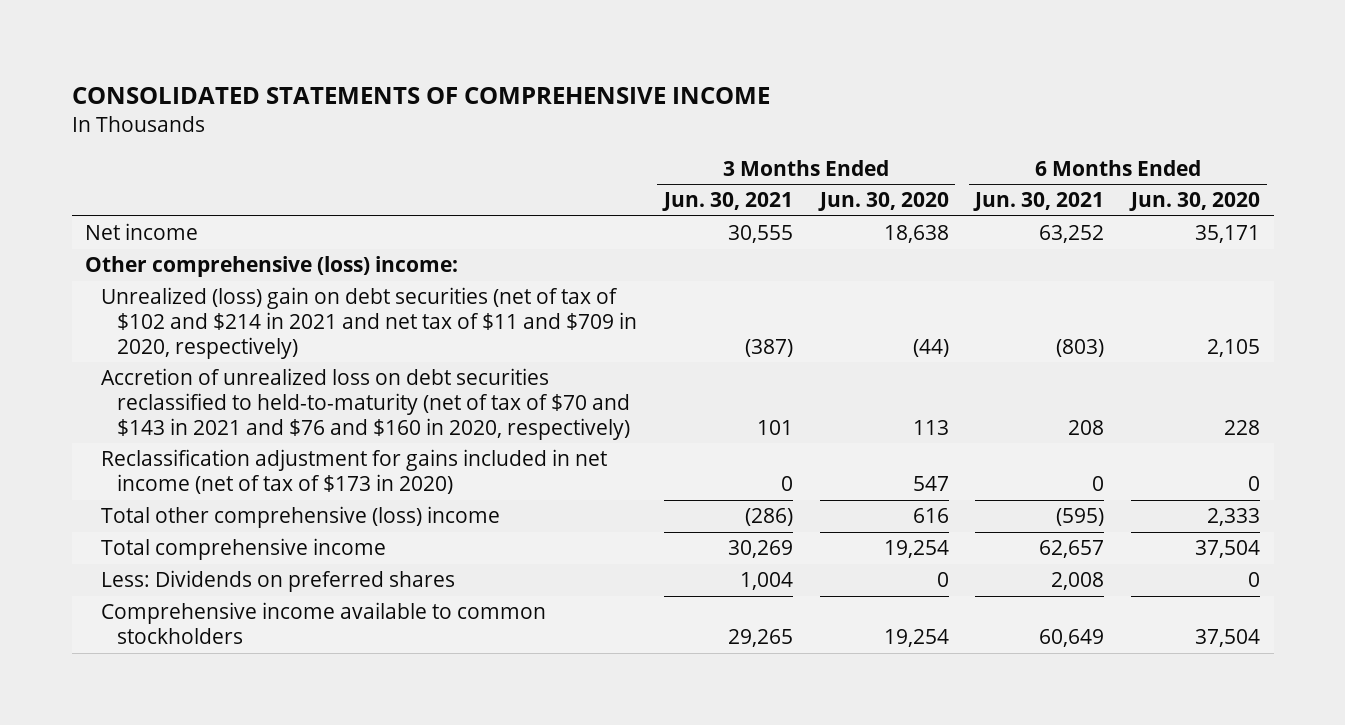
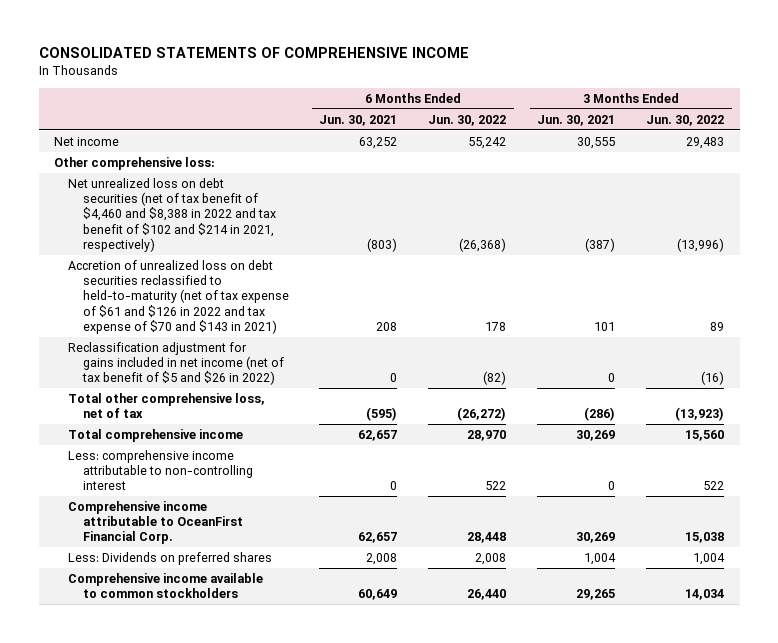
[817,192,949,212] Jun. 30, 2020 -> none
[1129,192,1261,212] Jun. 30, 2020 -> none
none -> [428,114,507,126] Jun. 30, 2022
none -> [646,114,725,126] Jun. 30, 2022
[85,256,459,278] Other comprehensive (loss) income: -> [54,156,216,170] Other comprehensive loss:
[101,287,638,359] Unrealized (loss) gain on debt securities (net of tax of $102 and $214 in 2021 and net tax of $11 and $709 in 2020, respectively) -> [68,177,276,252] Net unrealized loss on debt securities (net of tax benefit of $4,460 and $8,388 in 2022 and tax benefit of $102 and $214 in 2021, respectively)
[101,368,631,440] Accretion of unrealized loss on debt securities reclassified to held-to-maturity (net of tax of $70 and $143 in 2021 and $76 and $160 in 2020, respectively) -> [68,259,289,334] Accretion of unrealized loss on debt securities reclassified to held-to-maturity (net of tax expense of $61 and $126 in 2022 and tax expense of $70 and $143 in 2021)
[101,449,608,494] Reclassification adjustment for gains included in net income (net of tax of $173 in 2020) -> [68,341,284,386] Reclassification adjustment for gains included in net income (net of tax benefit of $5 and $26 in 2022)
[101,506,501,529] Total other comprehensive (loss) income -> [68,392,266,419] Total other comprehensive loss, net of tax
none -> [68,449,253,491] Less: comprehensive income attributable to non-controlling interest
none -> [68,500,243,545] Comprehensive income attributable to OceanFirst Financial Corp.

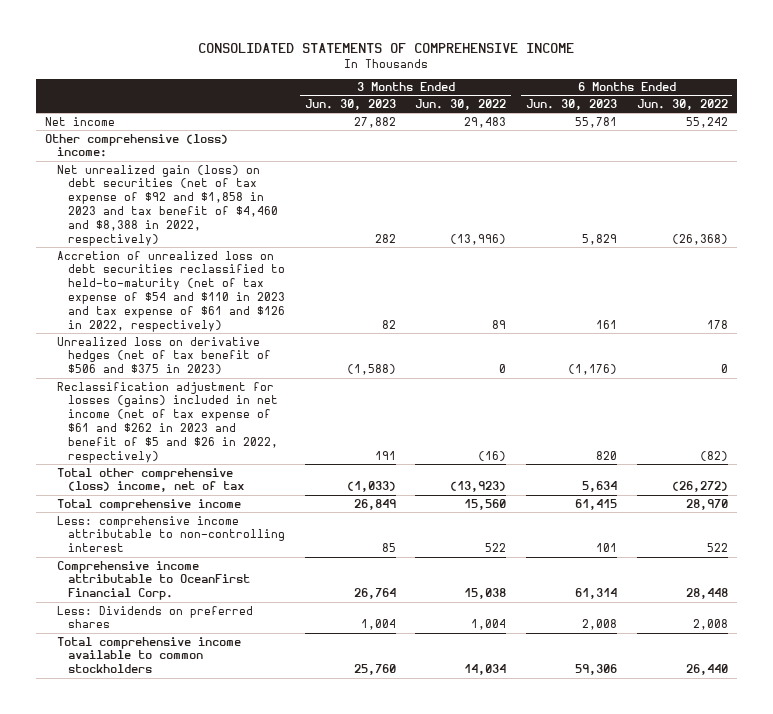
[319,114,398,126] Jun. 30, 2021 -> none
[537,114,616,126] Jun. 30, 2021 -> none
none -> [304,99,396,111] Jun. 30, 2023
none -> [525,99,617,111] Jun. 30, 2023
[54,156,216,170] Other comprehensive loss: -> [45,133,229,158] Other comprehensive (loss) income:
[68,177,276,252] Net unrealized loss on debt securities (net of tax benefit of $4,460 and $8,388 in 2022 and tax benefit of $102 and $214 in 2021, respectively) -> [56,164,279,246] Net unrealized gain (loss) on debt securities (net of tax expense of $92 and $1,858 in 2023 and tax benefit of $4,460 and $8,388 in 2022, respectively)
[68,259,289,334] Accretion of unrealized loss on debt securities reclassified to held-to-maturity (net of tax expense of $61 and $126 in 2022 and tax expense of $70 and $143 in 2021) -> [56,250,286,332] Accretion of unrealized loss on debt securities reclassified to held-to-maturity (net of tax expense of $54 and $110 in 2023 and tax expense of $61 and $126 in 2022, respectively)
none -> [56,336,272,375] Unrealized loss on derivative hedges (net of tax benefit of $506 and $375 in 2023)
[68,341,284,386] Reclassification adjustment for gains included in net income (net of tax benefit of $5 and $26 in 2022) -> [56,381,279,463] Reclassification adjustment for losses (gains) included in net income (net of tax expense of $61 and $262 in 2023 and benefit of $5 and $26 in 2022, respectively)
[68,392,266,419] Total other comprehensive loss, net of tax -> [56,467,245,493] Total other comprehensive (loss) income, net of tax
[68,572,264,599] Comprehensive income available to common stockholders -> [56,636,241,674] Total comprehensive income available to common stockholders

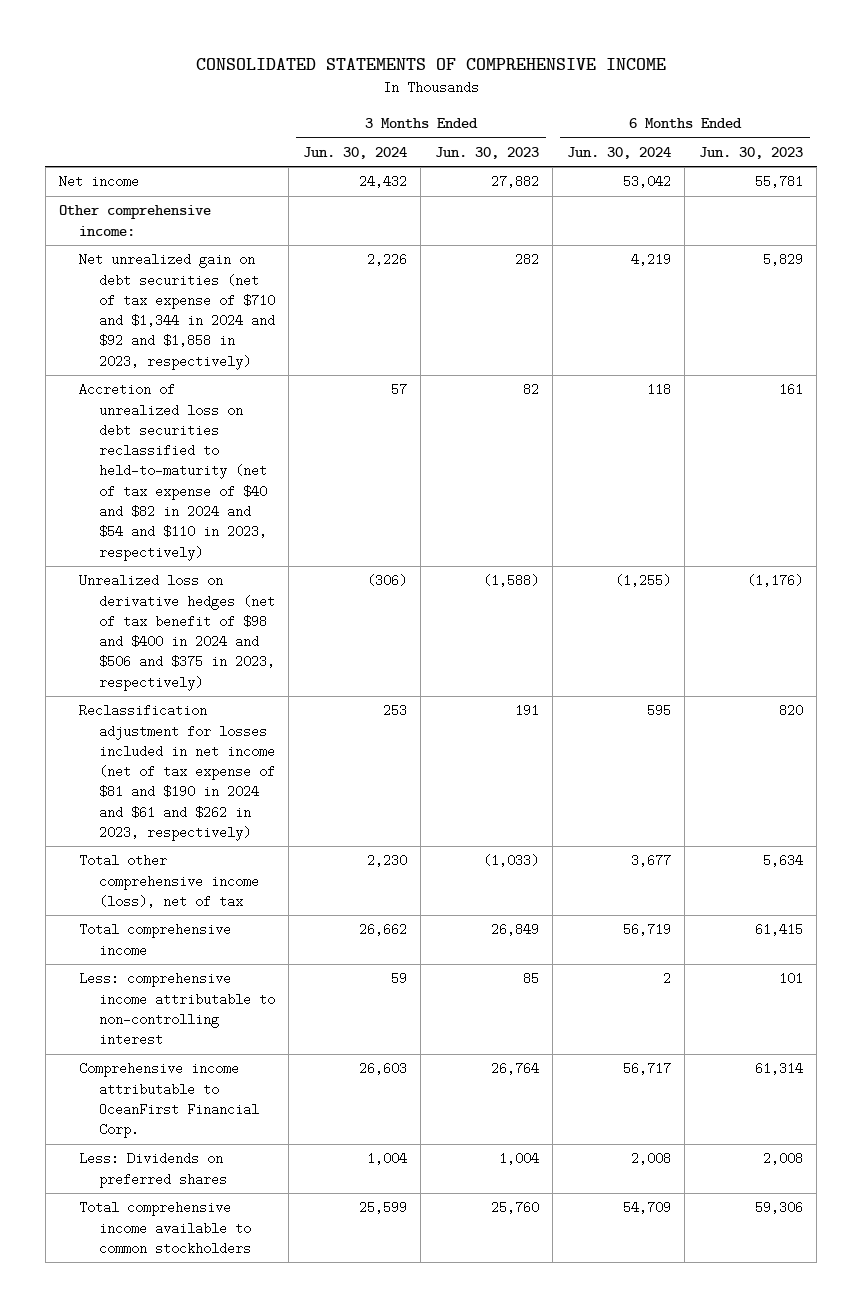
[415,99,507,111] Jun. 30, 2022 -> none
[636,99,728,111] Jun. 30, 2022 -> none
none -> [302,146,407,159] Jun. 30, 2024
none -> [566,146,671,159] Jun. 30, 2024
[45,133,229,158] Other comprehensive (loss) income: -> [59,205,212,236] Other comprehensive income:
[56,164,279,246] Net unrealized gain (loss) on debt securities (net of tax expense of $92 and $1,858 in 2023 and tax benefit of $4,460 and $8,388 in 2022, respectively) -> [78,253,275,370] Net unrealized gain on debt securities (net of tax expense of $710 and $1,344 in 2024 and $92 and $1,858 in 2023, respectively)
[56,250,286,332] Accretion of unrealized loss on debt securities reclassified to held-to-maturity (net of tax expense of $54 and $110 in 2023 and tax expense of $61 and $126 in 2022, respectively) -> [78,383,267,561] Accretion of unrealized loss on debt securities reclassified to held-to-maturity (net of tax expense of $40 and $82 in 2024 and $54 and $110 in 2023, respectively)
[56,336,272,375] Unrealized loss on derivative hedges (net of tax benefit of $506 and $375 in 2023) -> [78,574,275,691] Unrealized loss on derivative hedges (net of tax benefit of $98 and $400 in 2024 and $506 and $375 in 2023, respectively)
[56,381,279,463] Reclassification adjustment for losses (gains) included in net income (net of tax expense of $61 and $262 in 2023 and benefit of $5 and $26 in 2022, respectively) -> [78,704,275,841] Reclassification adjustment for losses included in net income (net of tax expense of $81 and $190 in 2024 and $61 and $262 in 2023, respectively)
[56,467,245,493] Total other comprehensive (loss) income, net of tax -> [78,854,259,908] Total other comprehensive income (loss), net of tax

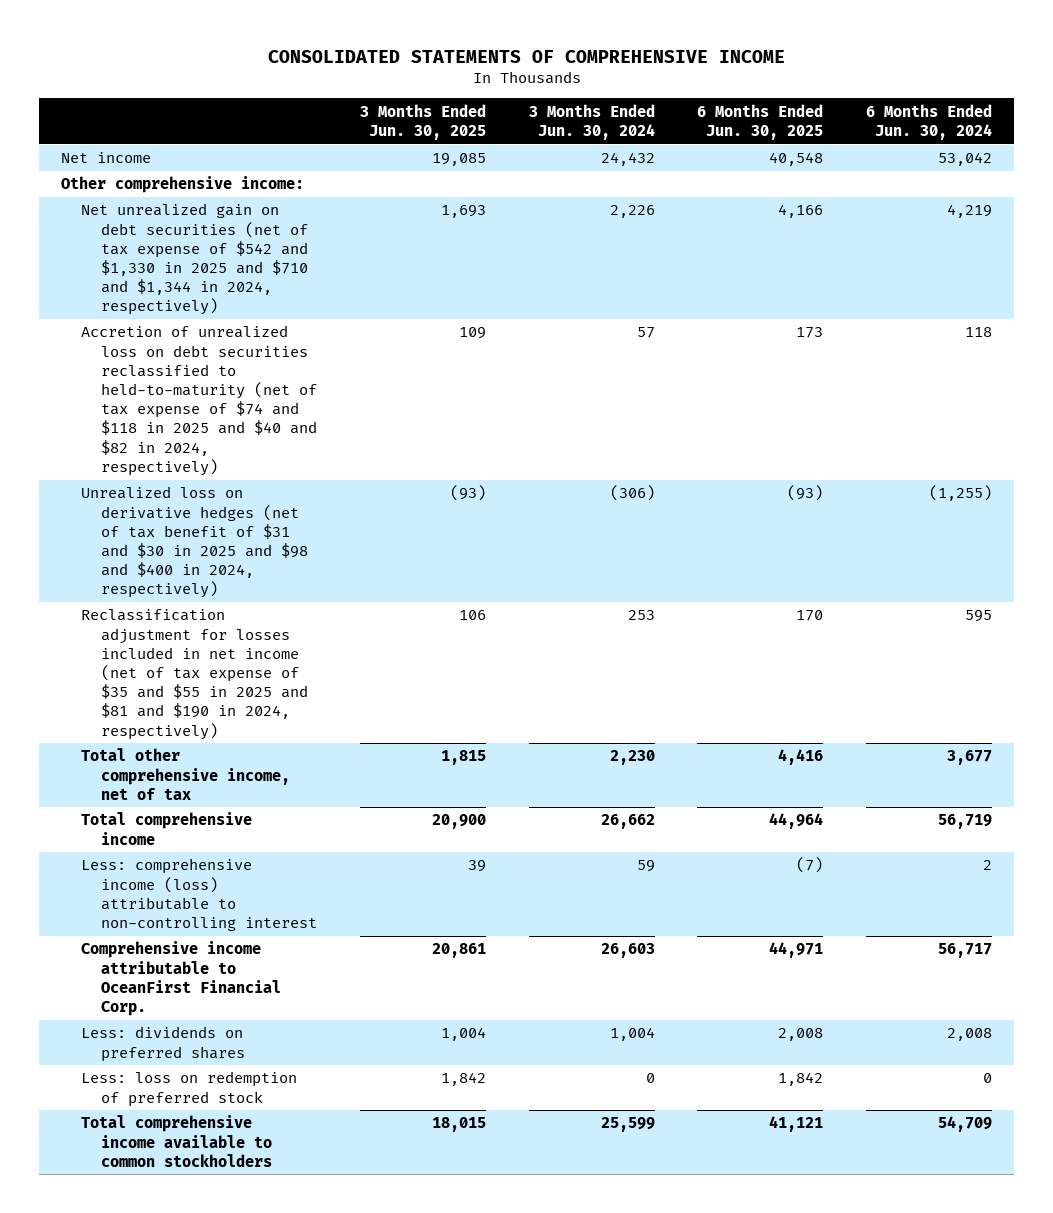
[434,146,539,159] Jun. 30, 2023 -> none
[698,146,803,159] Jun. 30, 2023 -> none
none -> [359,103,486,140] 3 Months Ended Jun. 30, 2025
none -> [697,103,824,140] 6 Months Ended Jun. 30, 2025
[78,253,275,370] Net unrealized gain on debt securities (net of tax expense of $710 and $1,344 in 2024 and $92 and $1,858 in 2023, respectively) -> [80,203,308,316] Net unrealized gain on debt securities (net of tax expense of $542 and $1,330 in 2025 and $710 and $1,344 in 2024, respectively)
[78,383,267,561] Accretion of unrealized loss on debt securities reclassified to held-to-maturity (net of tax expense of $40 and $82 in 2024 and $54 and $110 in 2023, respectively) -> [80,325,317,476] Accretion of unrealized loss on debt securities reclassified to held-to-maturity (net of tax expense of $74 and $118 in 2025 and $40 and $82 in 2024, respectively)
[78,574,275,691] Unrealized loss on derivative hedges (net of tax benefit of $98 and $400 in 2024 and $506 and $375 in 2023, respectively) -> [80,486,308,599] Unrealized loss on derivative hedges (net of tax benefit of $31 and $30 in 2025 and $98 and $400 in 2024, respectively)
[78,704,275,841] Reclassification adjustment for losses included in net income (net of tax expense of $81 and $190 in 2024 and $61 and $262 in 2023, respectively) -> [80,609,308,740] Reclassification adjustment for losses included in net income (net of tax expense of $35 and $55 in 2025 and $81 and $190 in 2024, respectively)
[78,854,259,908] Total other comprehensive income (loss), net of tax -> [80,748,290,800] Total other comprehensive income, net of tax
[78,972,275,1047] Less: comprehensive income attributable to non-controlling interest -> [80,858,317,931] Less: comprehensive income (loss) attributable to non-controlling interest
[78,1152,227,1188] Less: Dividends on preferred shares -> [80,1026,245,1062] Less: dividends on preferred shares
none -> [80,1071,297,1107] Less: loss on redemption of preferred stock

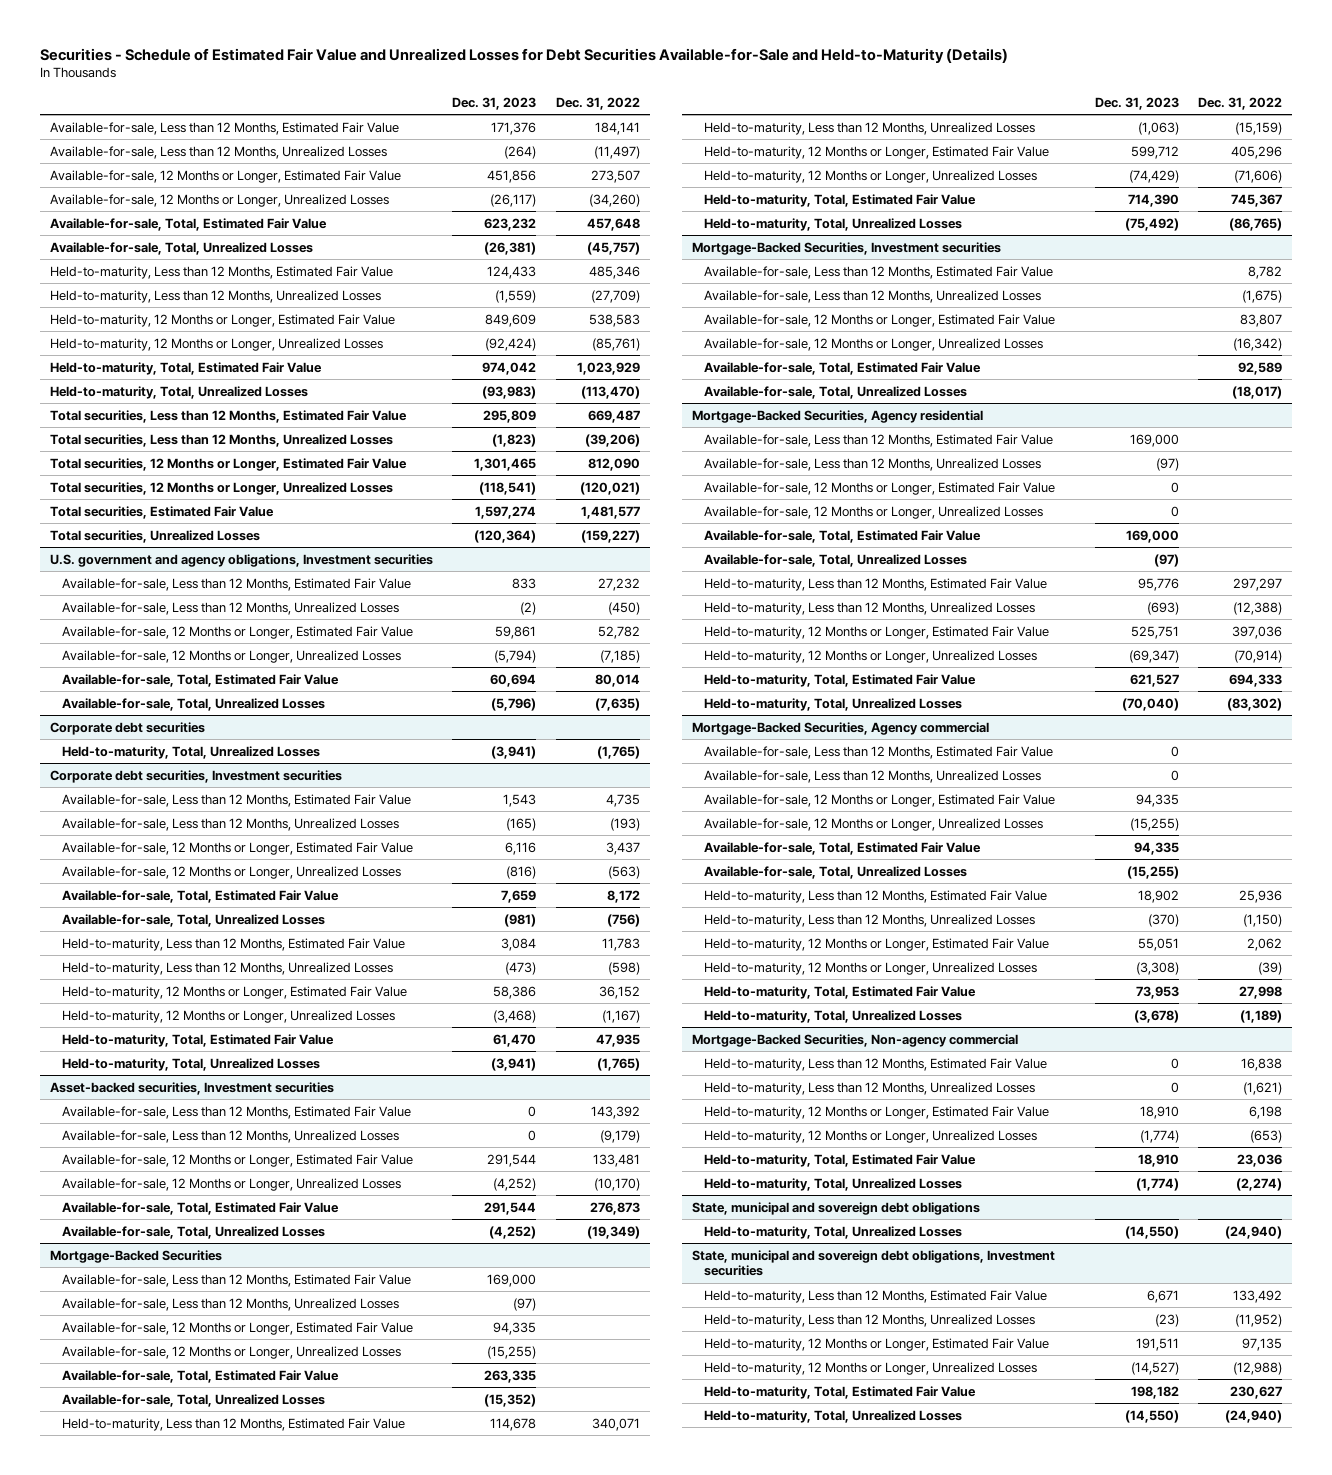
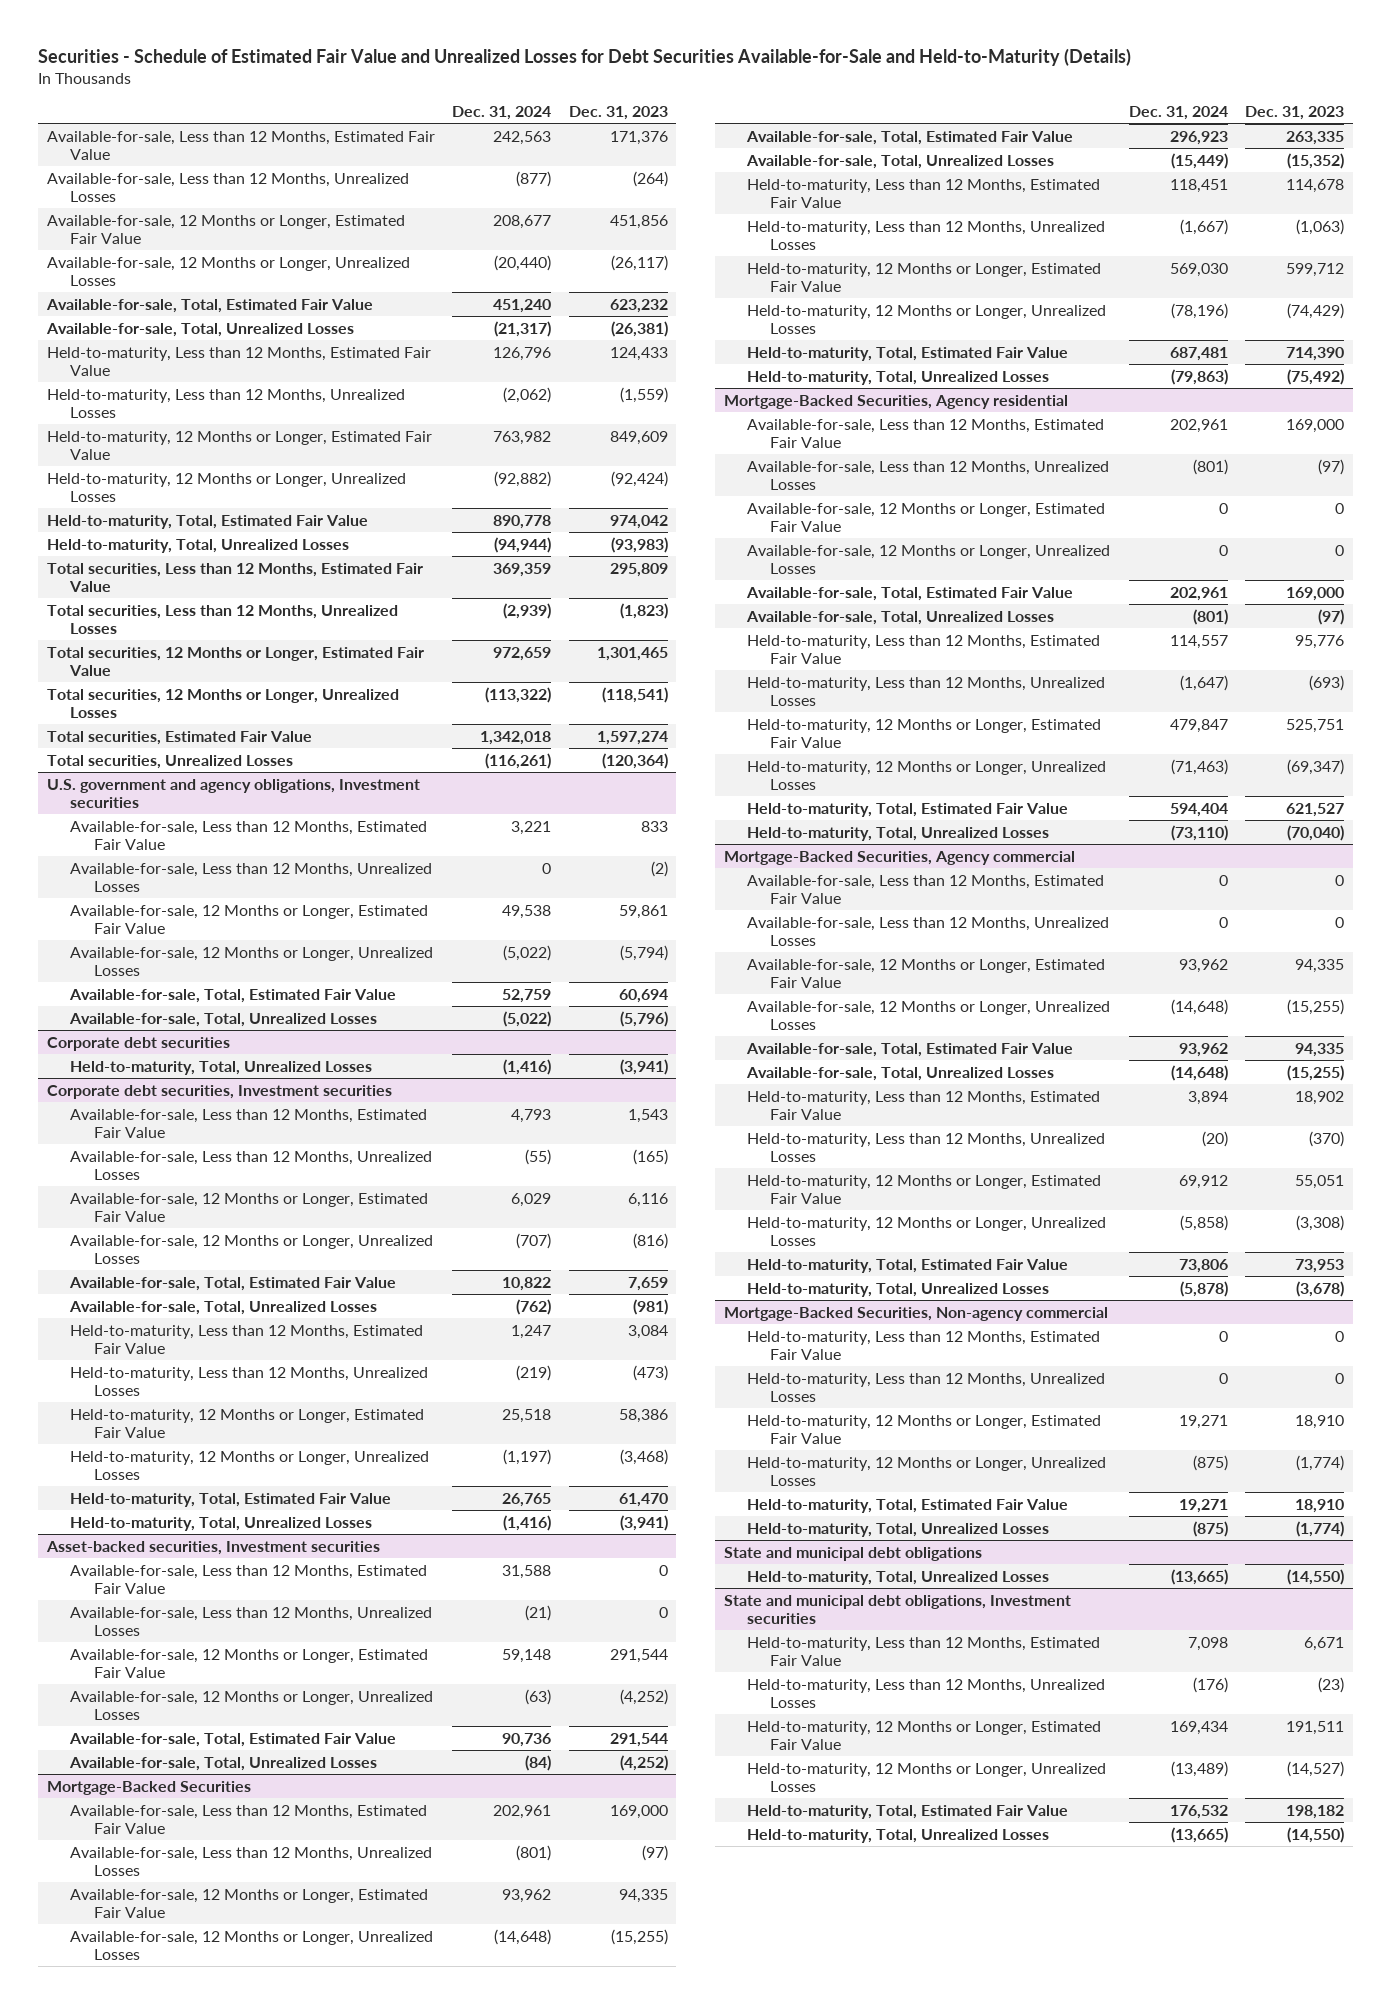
[555,96,640,110] Dec. 31, 2022 -> none
none -> [452,105,552,120] Dec. 31, 2024
[691,241,1001,255] Mortgage-Backed Securities, Investment securities -> none
[703,265,1053,279] Available-for-sale, Less than 12 Months, Estimated Fair Value -> none
[703,289,1041,303] Available-for-sale, Less than 12 Months, Unrealized Losses -> none
[703,313,1055,327] Available-for-sale, 12 Months or Longer, Estimated Fair Value -> none
[703,337,1043,351] Available-for-sale, 12 Months or Longer, Unrealized Losses -> none
[703,361,981,375] Available-for-sale, Total, Estimated Fair Value -> none
[703,385,967,399] Available-for-sale, Total, Unrealized Losses -> none
[691,1201,980,1215] State, municipal and sovereign debt obligations -> [723,1546,982,1561] State and municipal debt obligations
[691,1249,1055,1277] State, municipal and sovereign debt obligations, Investment securities -> [723,1594,1071,1624] State and municipal debt obligations, Investment securities

